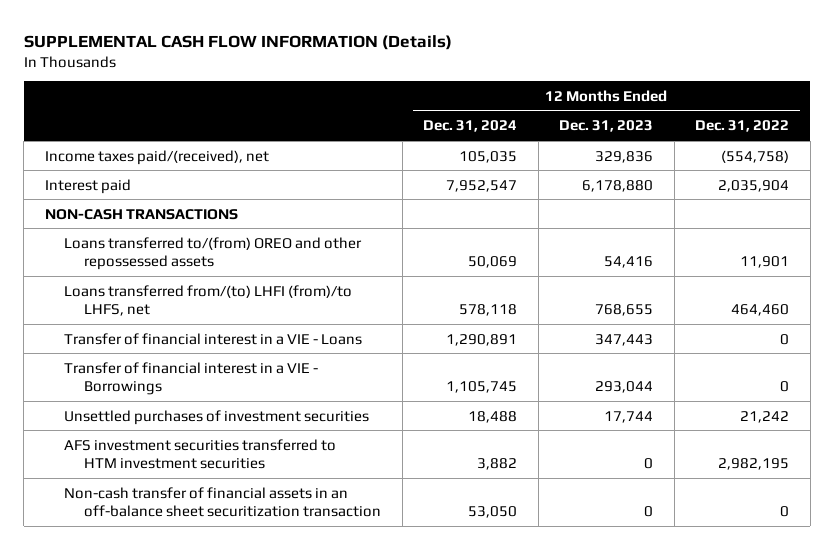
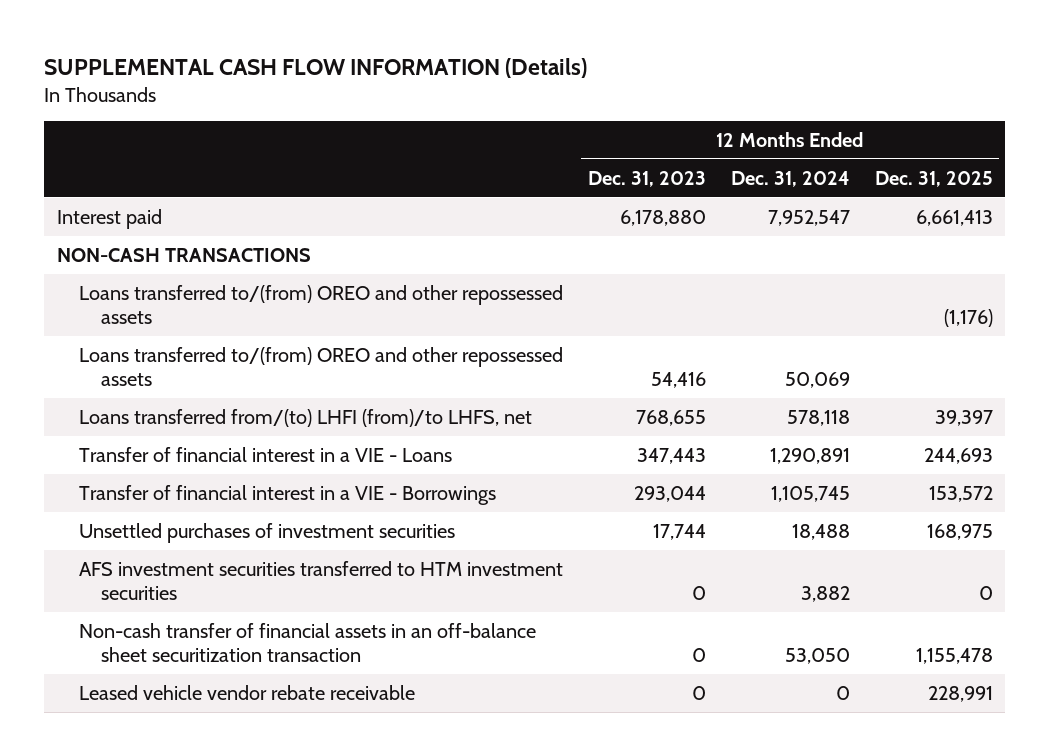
[695,120,790,133] Dec. 31, 2022 -> none
none -> [874,170,993,187] Dec. 31, 2025
[44,149,269,165] Income taxes paid/(received), net -> none
none -> [78,284,563,325] Loans transferred to/(from) OREO and other repossessed assets
none -> [78,684,415,700] Leased vehicle vendor rebate receivable

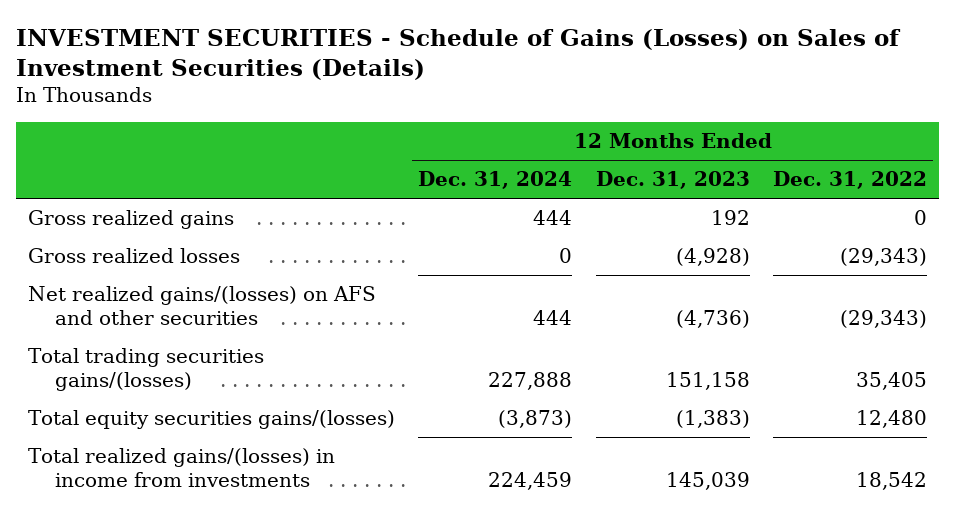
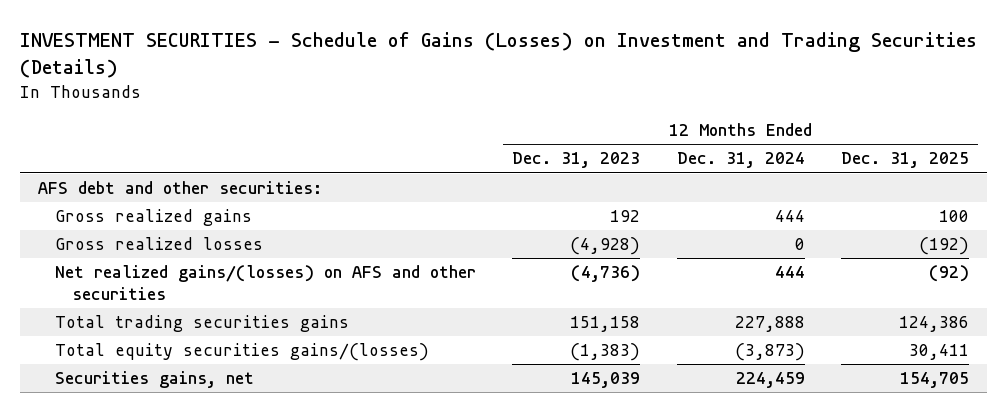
[15,29,901,81] INVESTMENT SECURITIES - Schedule of Gains (Losses) on Sales of Investment Securities (Details) -> [19,32,977,79] INVESTMENT SECURITIES - Schedule of Gains (Losses) on Investment and Trading Securities (Details)
[773,171,928,190] Dec. 31, 2022 -> none
none -> [840,152,969,169] Dec. 31, 2025
none -> [37,181,322,195] AFS debt and other securities:
[27,348,264,392] Total trading securities gains/(losses) -> [54,315,349,333] Total trading securities gains
[27,448,335,488] Total realized gains/(losses) in income from investments -> [54,371,254,389] Securities gains, net

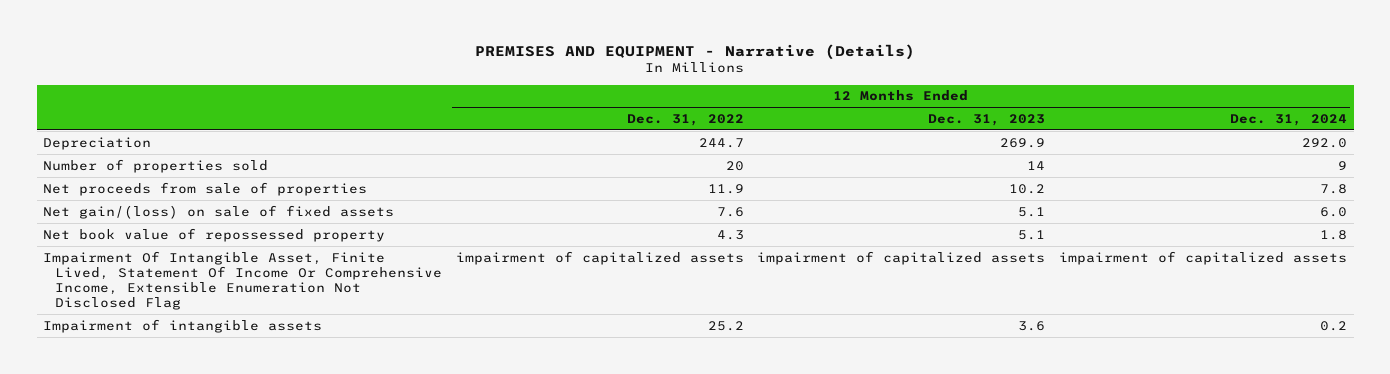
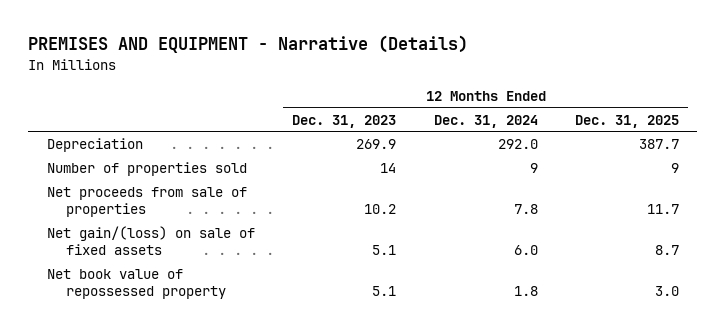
[626,113,744,126] Dec. 31, 2022 -> none
none -> [574,114,679,128] Dec. 31, 2025
[43,250,443,311] Impairment Of Intangible Asset, Finite Lived, Statement Of Income Or Comprehensive Income, Extensible Enumeration Not Disclosed Flag -> none
[43,318,323,333] Impairment of intangible assets -> none

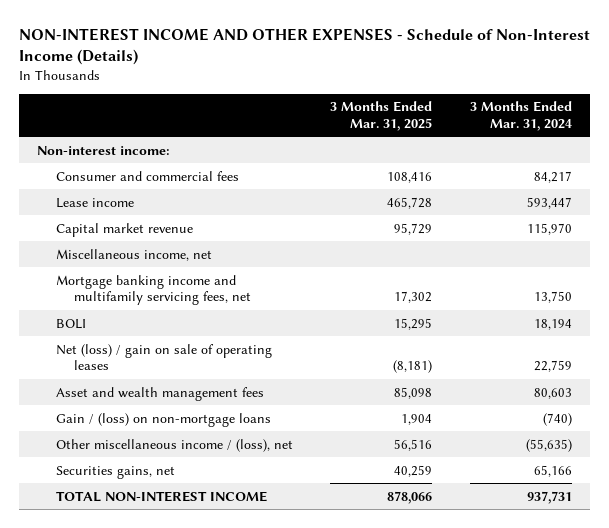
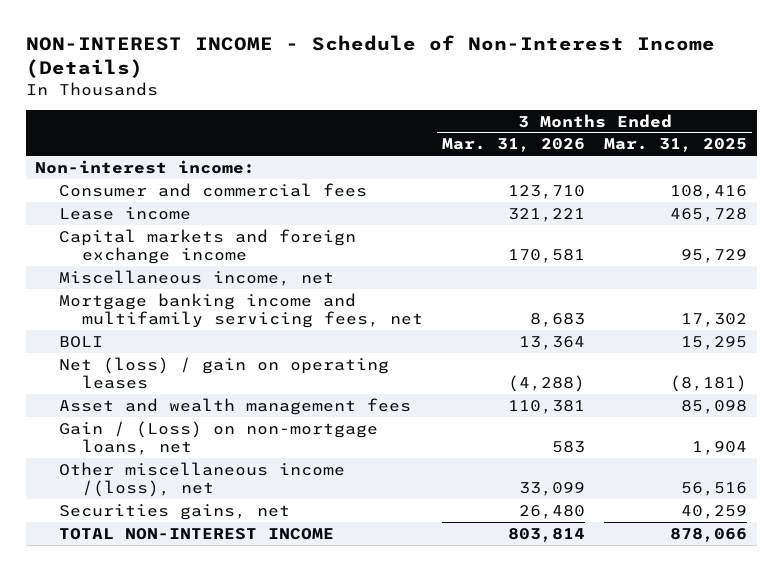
[18,27,590,66] NON-INTEREST INCOME AND OTHER EXPENSES - Schedule of Non-Interest Income (Details) -> [25,34,715,78] NON-INTEREST INCOME - Schedule of Non-Interest Income (Details)
[469,101,572,131] 3 Months Ended Mar. 31, 2024 -> none
none -> [442,138,586,153] Mar. 31, 2026
[55,222,193,237] Capital market revenue -> [58,228,356,264] Capital markets and foreign exchange income
[55,343,272,370] Net (loss) / gain on sale of operating leases -> [58,356,389,389] Net (loss) / gain on operating leases
[55,412,271,427] Gain / (loss) on non-mortgage loans -> [58,420,378,455] Gain / (Loss) on non-mortgage loans, net
[55,438,293,452] Other miscellaneous income / (loss), net -> [58,461,345,497] Other miscellaneous income /(loss), net

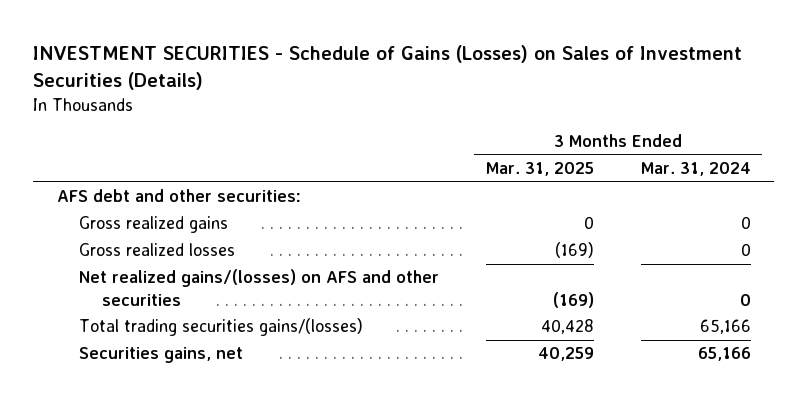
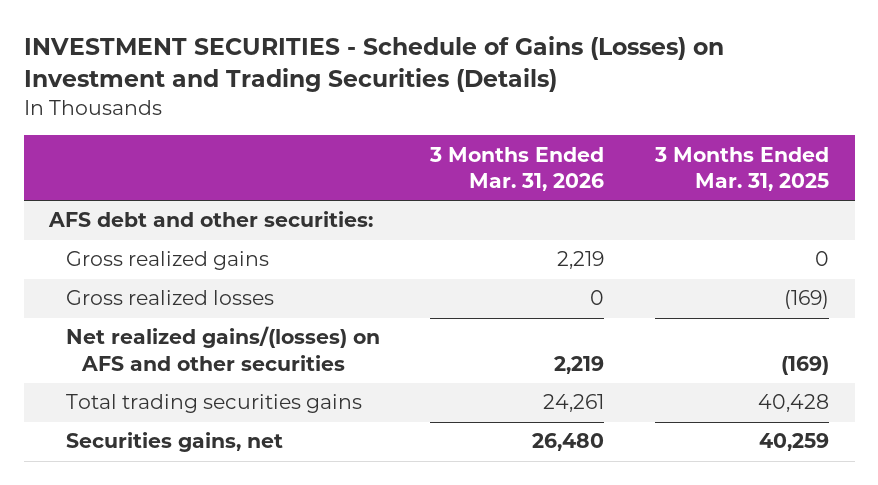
[33,45,743,91] INVESTMENT SECURITIES - Schedule of Gains (Losses) on Sales of Investment Securities (Details) -> [23,36,724,93] INVESTMENT SECURITIES - Schedule of Gains (Losses) on Investment and Trading Securities (Details)
[640,162,751,177] Mar. 31, 2024 -> none
none -> [429,146,605,192] 3 Months Ended Mar. 31, 2026
[79,318,364,337] Total trading securities gains/(losses) -> [65,394,362,414] Total trading securities gains

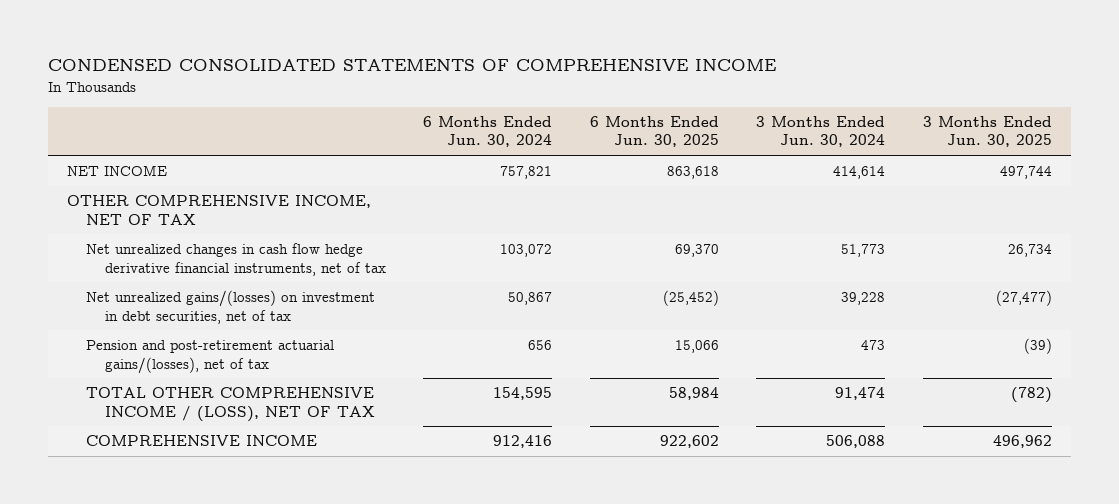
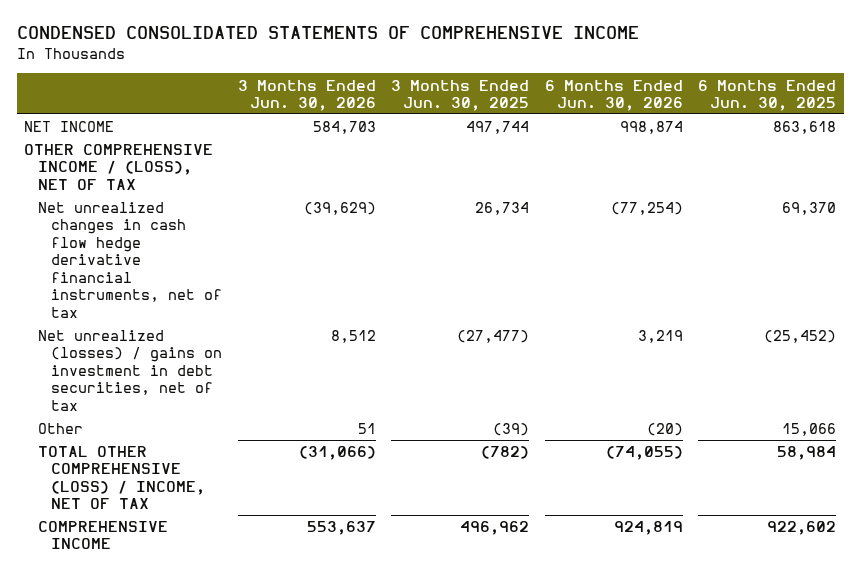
[423,115,553,148] 6 Months Ended Jun. 30, 2024 -> none
[756,115,886,148] 3 Months Ended Jun. 30, 2024 -> none
none -> [237,79,376,111] 3 Months Ended Jun. 30, 2026
none -> [544,79,683,111] 6 Months Ended Jun. 30, 2026
[66,194,371,225] OTHER COMPREHENSIVE INCOME, NET OF TAX -> [24,144,214,190] OTHER COMPREHENSIVE INCOME / (LOSS), NET OF TAX
[85,289,375,324] Net unrealized gains/(losses) on investment in debt securities, net of tax -> [37,330,223,411] Net unrealized (losses) / gains on investment in debt securities, net of tax
[85,339,334,374] Pension and post-retirement actuarial gains/(losses), net of tax -> [37,423,83,435] Other
[85,386,375,422] TOTAL OTHER COMPREHENSIVE INCOME / (LOSS), NET OF TAX -> [37,446,206,510] TOTAL OTHER COMPREHENSIVE (LOSS) / INCOME, NET OF TAX

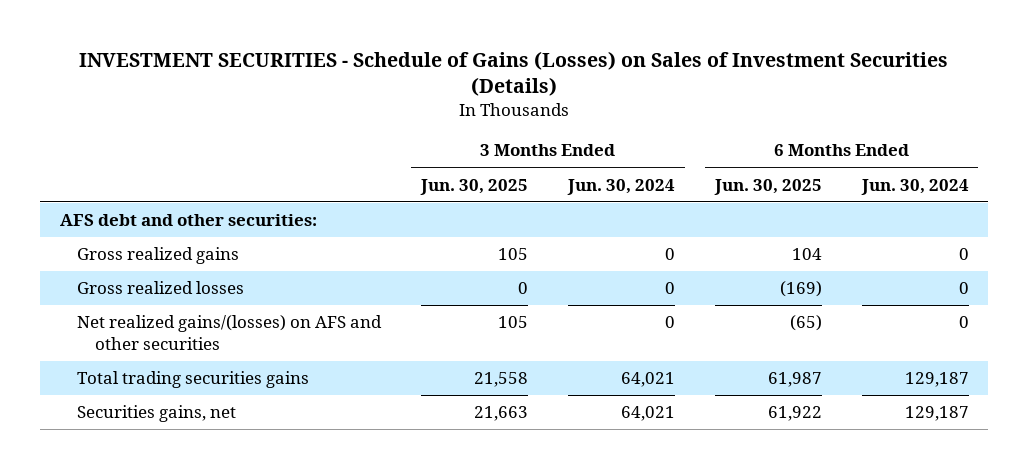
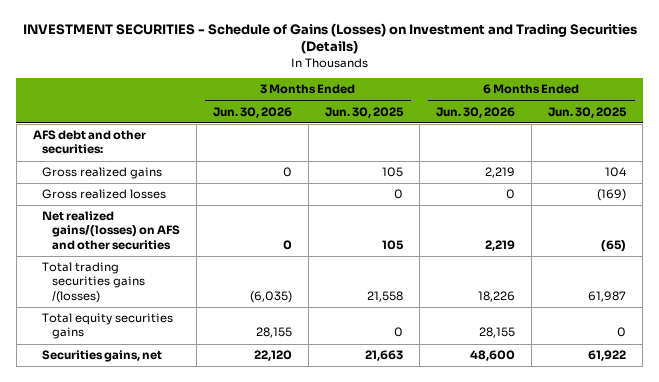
[79,50,949,97] INVESTMENT SECURITIES - Schedule of Gains (Losses) on Sales of Investment Securities (Details) -> [22,22,637,55] INVESTMENT SECURITIES - Schedule of Gains (Losses) on Investment and Trading Securities (Details)
[566,178,675,195] Jun. 30, 2024 -> none
[860,178,969,195] Jun. 30, 2024 -> none
none -> [212,106,292,118] Jun. 30, 2026
none -> [436,106,516,118] Jun. 30, 2026
[77,371,310,389] Total trading securities gains -> [42,262,145,303] Total trading securities gains /(losses)
none -> [42,313,174,340] Total equity securities gains

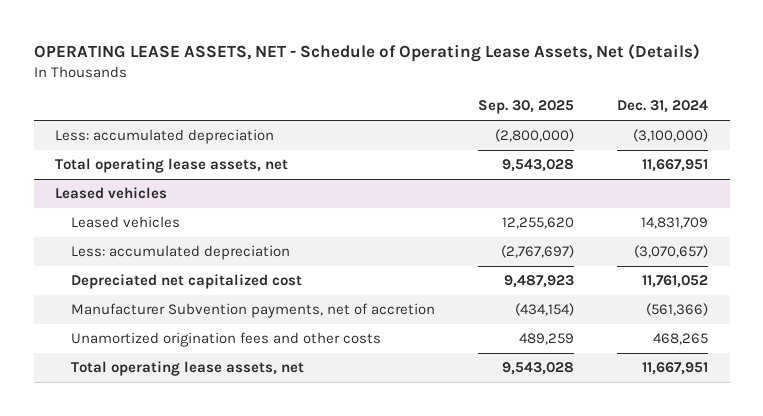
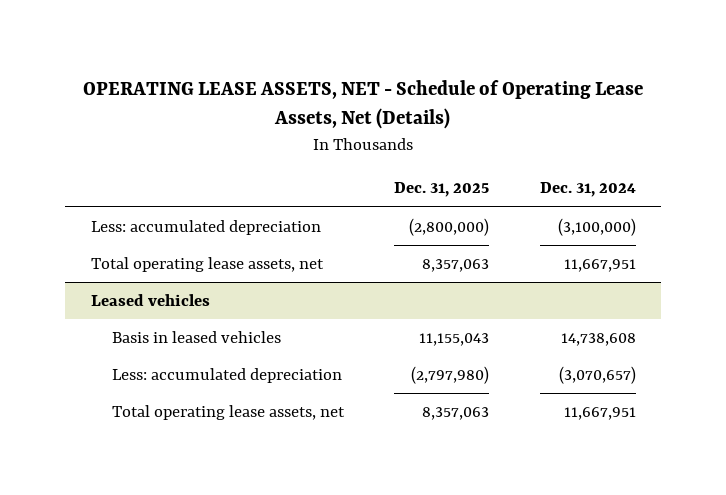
[478,100,575,115] Sep. 30, 2025 -> none
none -> [394,182,490,198] Dec. 31, 2025
[71,215,181,228] Leased vehicles -> [111,331,281,344] Basis in leased vehicles
[641,216,709,229] 14,831,709 -> [560,333,636,347] 14,738,608
[71,273,303,289] Depreciated net capitalized cost -> none
[71,302,436,318] Manufacturer Subvention payments, net of accretion -> none
[71,331,382,347] Unamortized origination fees and other costs -> none

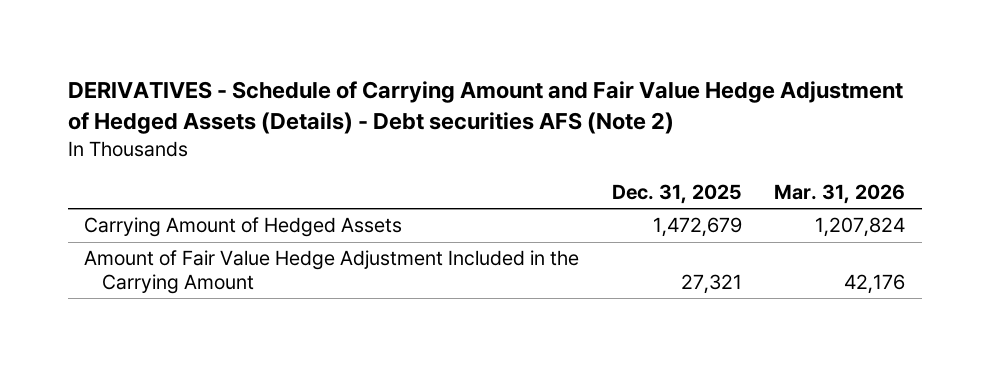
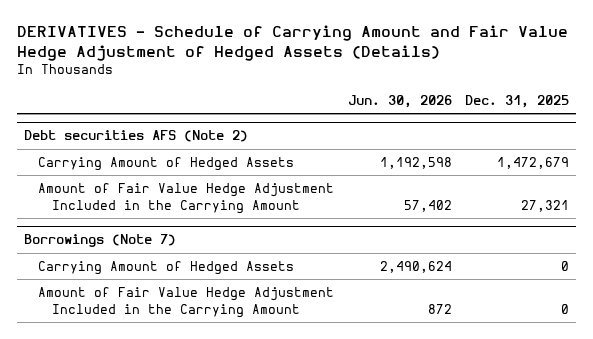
[67,81,903,135] DERIVATIVES - Schedule of Carrying Amount and Fair Value Hedge Adjustment of Hedged Assets (Details) - Debt securities AFS (Note 2) -> [17,24,569,61] DERIVATIVES - Schedule of Carrying Amount and Fair Value Hedge Adjustment of Hedged Assets (Details)
[774,183,906,204] Mar. 31, 2026 -> none
none -> [347,94,452,108] Jun. 30, 2026
none -> [24,130,249,143] Debt securities AFS (Note 2)
none -> [24,234,177,248] Borrowings (Note 7)
none -> [37,261,294,276] Carrying Amount of Hedged Assets
none -> [37,287,334,318] Amount of Fair Value Hedge Adjustment Included in the Carrying Amount

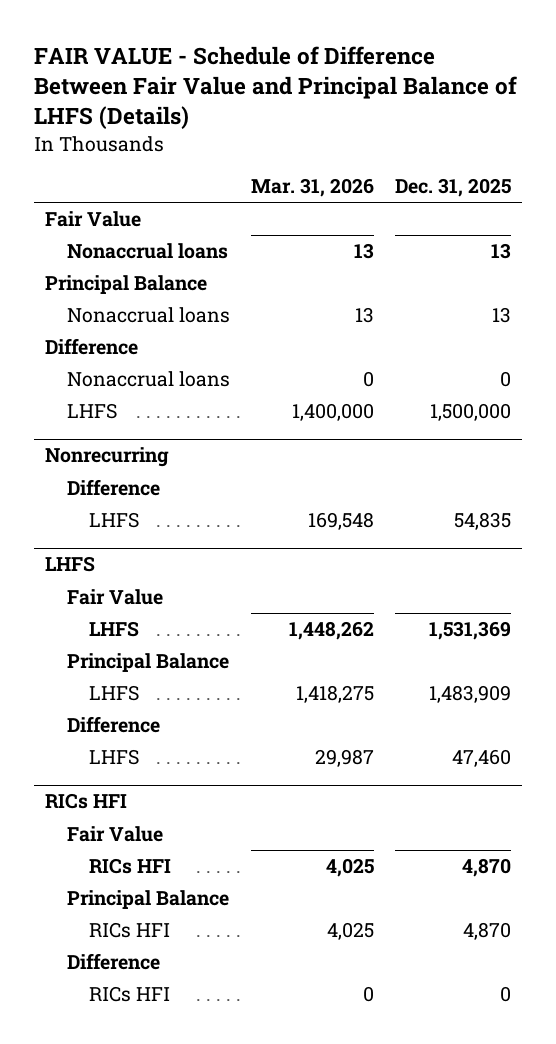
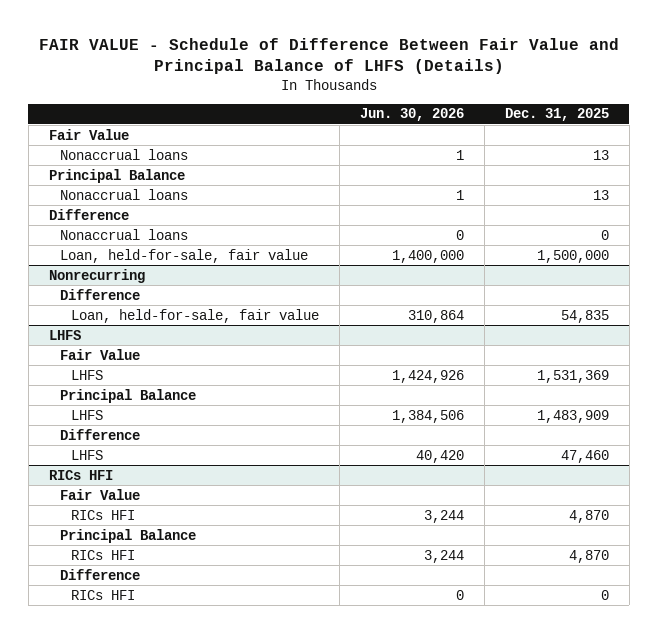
[251,178,375,198] Mar. 31, 2026 -> none
none -> [360,108,465,122] Jun. 30, 2026
[66,403,117,420] LHFS -> [59,248,308,263] Loan, held-for-sale, fair value
[89,512,140,529] LHFS -> [71,308,320,323] Loan, held-for-sale, fair value

